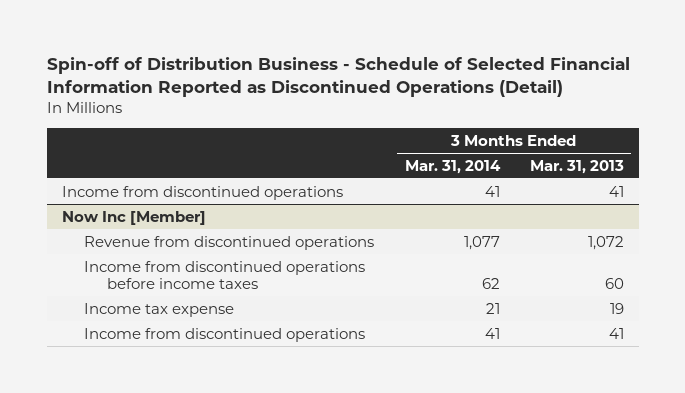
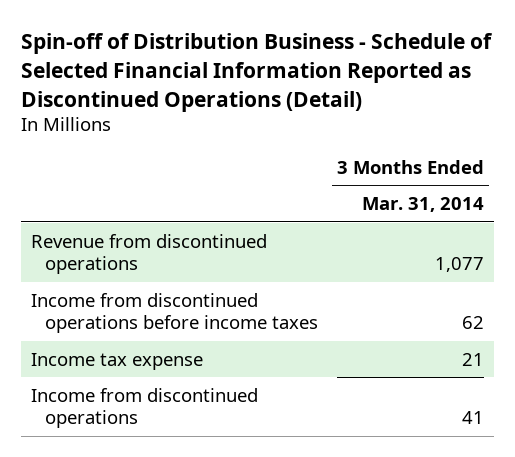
[529,159,624,174] Mar. 31, 2013 -> none
[61,185,343,200] Income from discontinued operations -> none
[61,210,206,225] Now Inc [Member] -> none

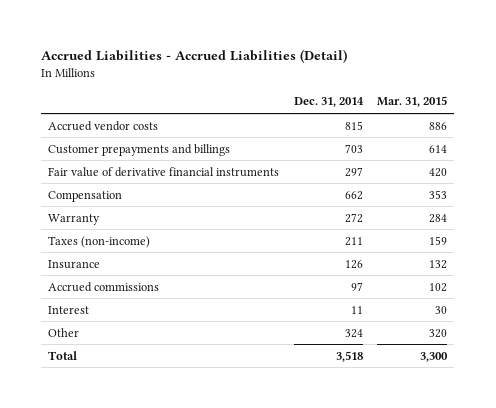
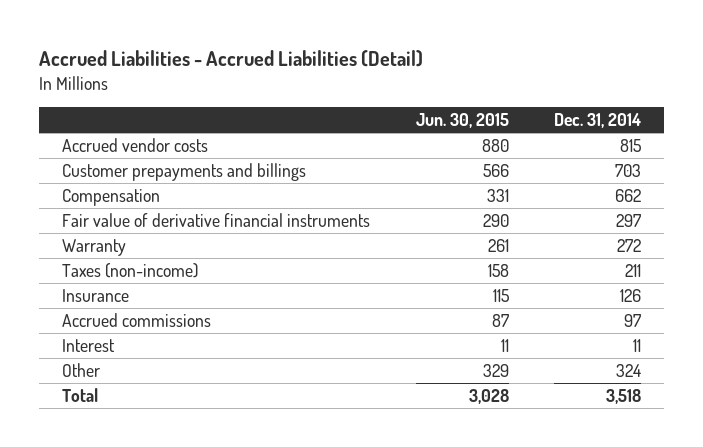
[377,96,448,108] Mar. 31, 2015 -> none
none -> [415,113,509,129] Jun. 30, 2015
[48,166,280,177] Fair value of derivative financial instruments -> [62,213,371,228] Fair value of derivative financial instruments

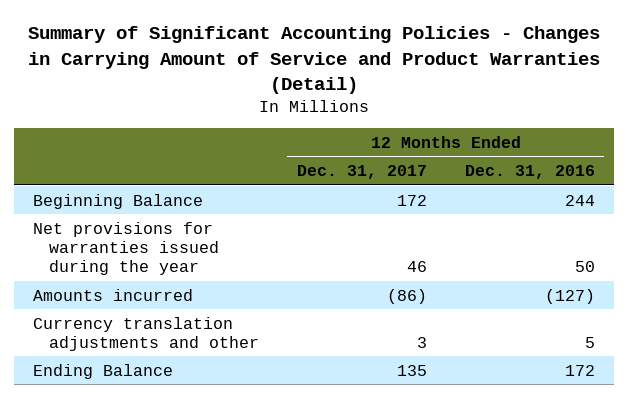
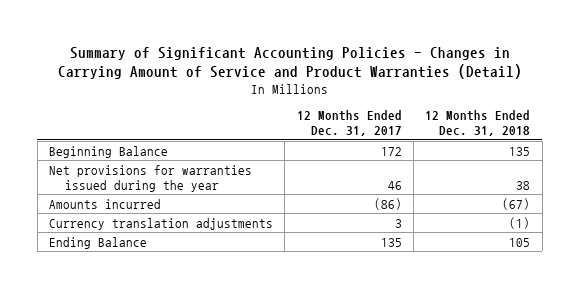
[464,165,595,180] Dec. 31, 2016 -> none
none -> [425,110,531,137] 12 Months Ended Dec. 31, 2018
[32,316,259,351] Currency translation adjustments and other -> [48,217,273,230] Currency translation adjustments

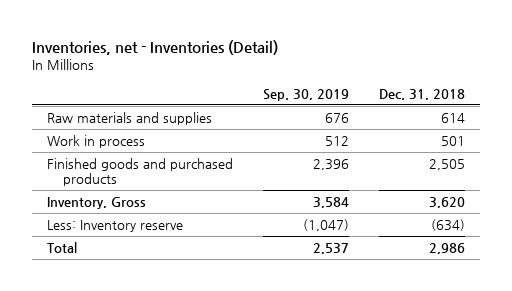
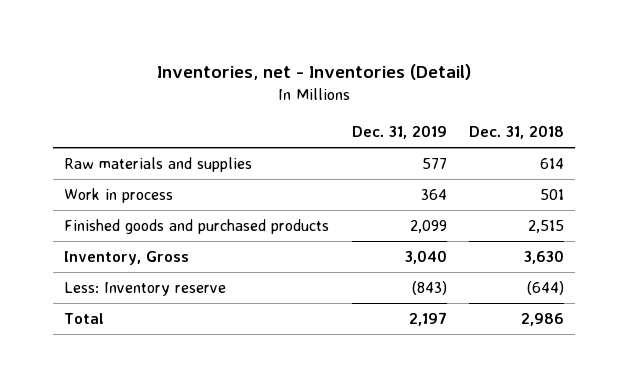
[262,88,349,101] Sep. 30, 2019 -> none
none -> [351,125,447,140] Dec. 31, 2019
[428,158,465,170] 2,505 -> [527,220,564,234] 2,515
[428,196,465,208] 3,620 -> [523,250,564,265] 3,630
[430,218,465,231] (634) -> [526,281,564,296] (644)

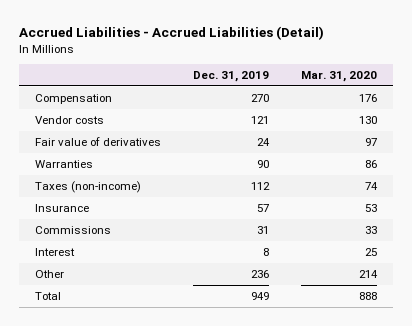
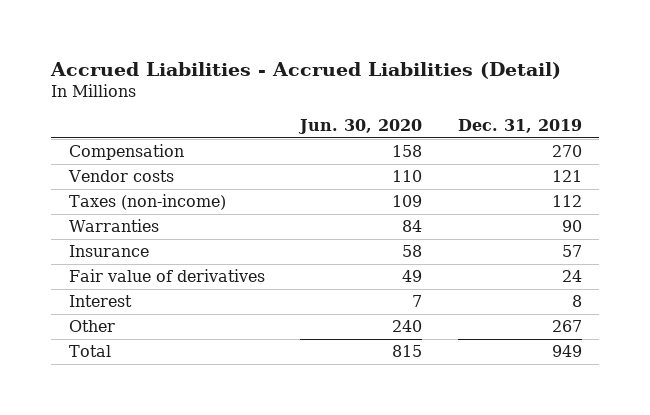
[301,71,378,83] Mar. 31, 2020 -> none
none -> [298,119,423,135] Jun. 30, 2020
[34,159,93,168] Warranties -> [68,219,159,233] Warranties
[34,225,111,234] Commissions -> none
[34,136,161,146] Fair value of derivatives -> [68,269,265,283] Fair value of derivatives
[251,269,270,278] 236 -> [551,320,582,333] 267

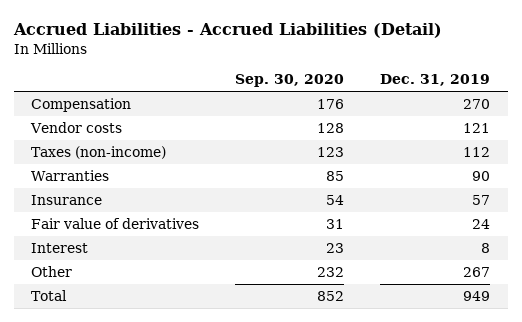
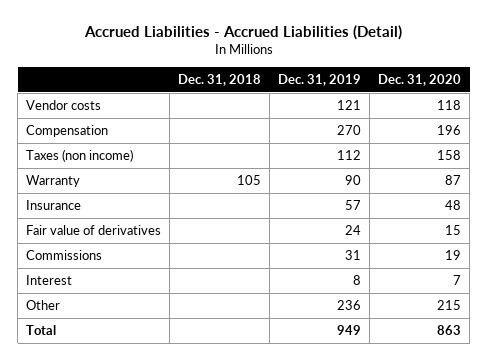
[235,74,345,88] Sep. 30, 2020 -> none
none -> [178,74,262,87] Dec. 31, 2018
none -> [378,74,462,87] Dec. 31, 2020
[31,97,132,112] Compensation -> [26,125,109,138] Compensation
[31,145,167,159] Taxes (non-income) -> [26,149,134,163] Taxes (non income)
[31,169,110,181] Warranties -> [26,175,81,188] Warranty
none -> [26,250,103,261] Commissions
[463,266,491,277] 267 -> [337,300,362,311] 236

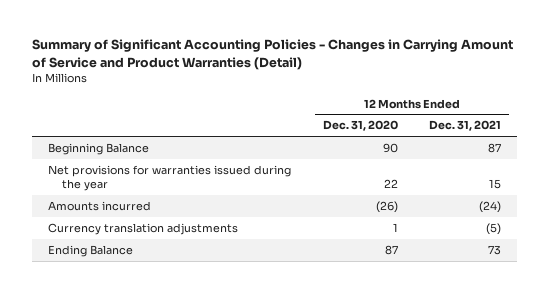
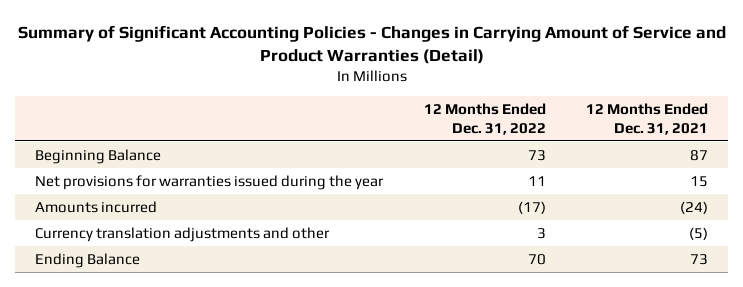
[322,120,398,132] Dec. 31, 2020 -> none
none -> [423,102,546,135] 12 Months Ended Dec. 31, 2022
[48,222,239,235] Currency translation adjustments -> [35,227,331,243] Currency translation adjustments and other

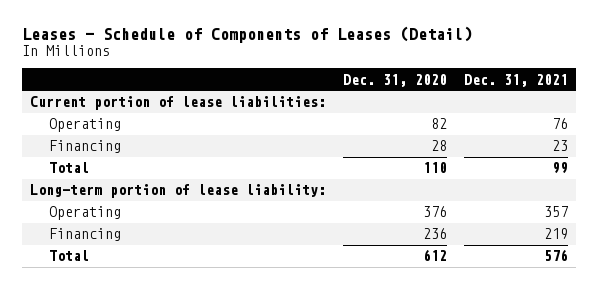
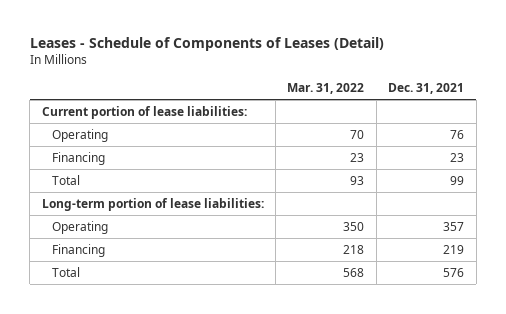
[342,73,447,87] Dec. 31, 2020 -> none
none -> [287,83,365,95] Mar. 31, 2022
[29,184,326,199] Long-term portion of lease liability: -> [41,197,264,211] Long-term portion of lease liabilities:

